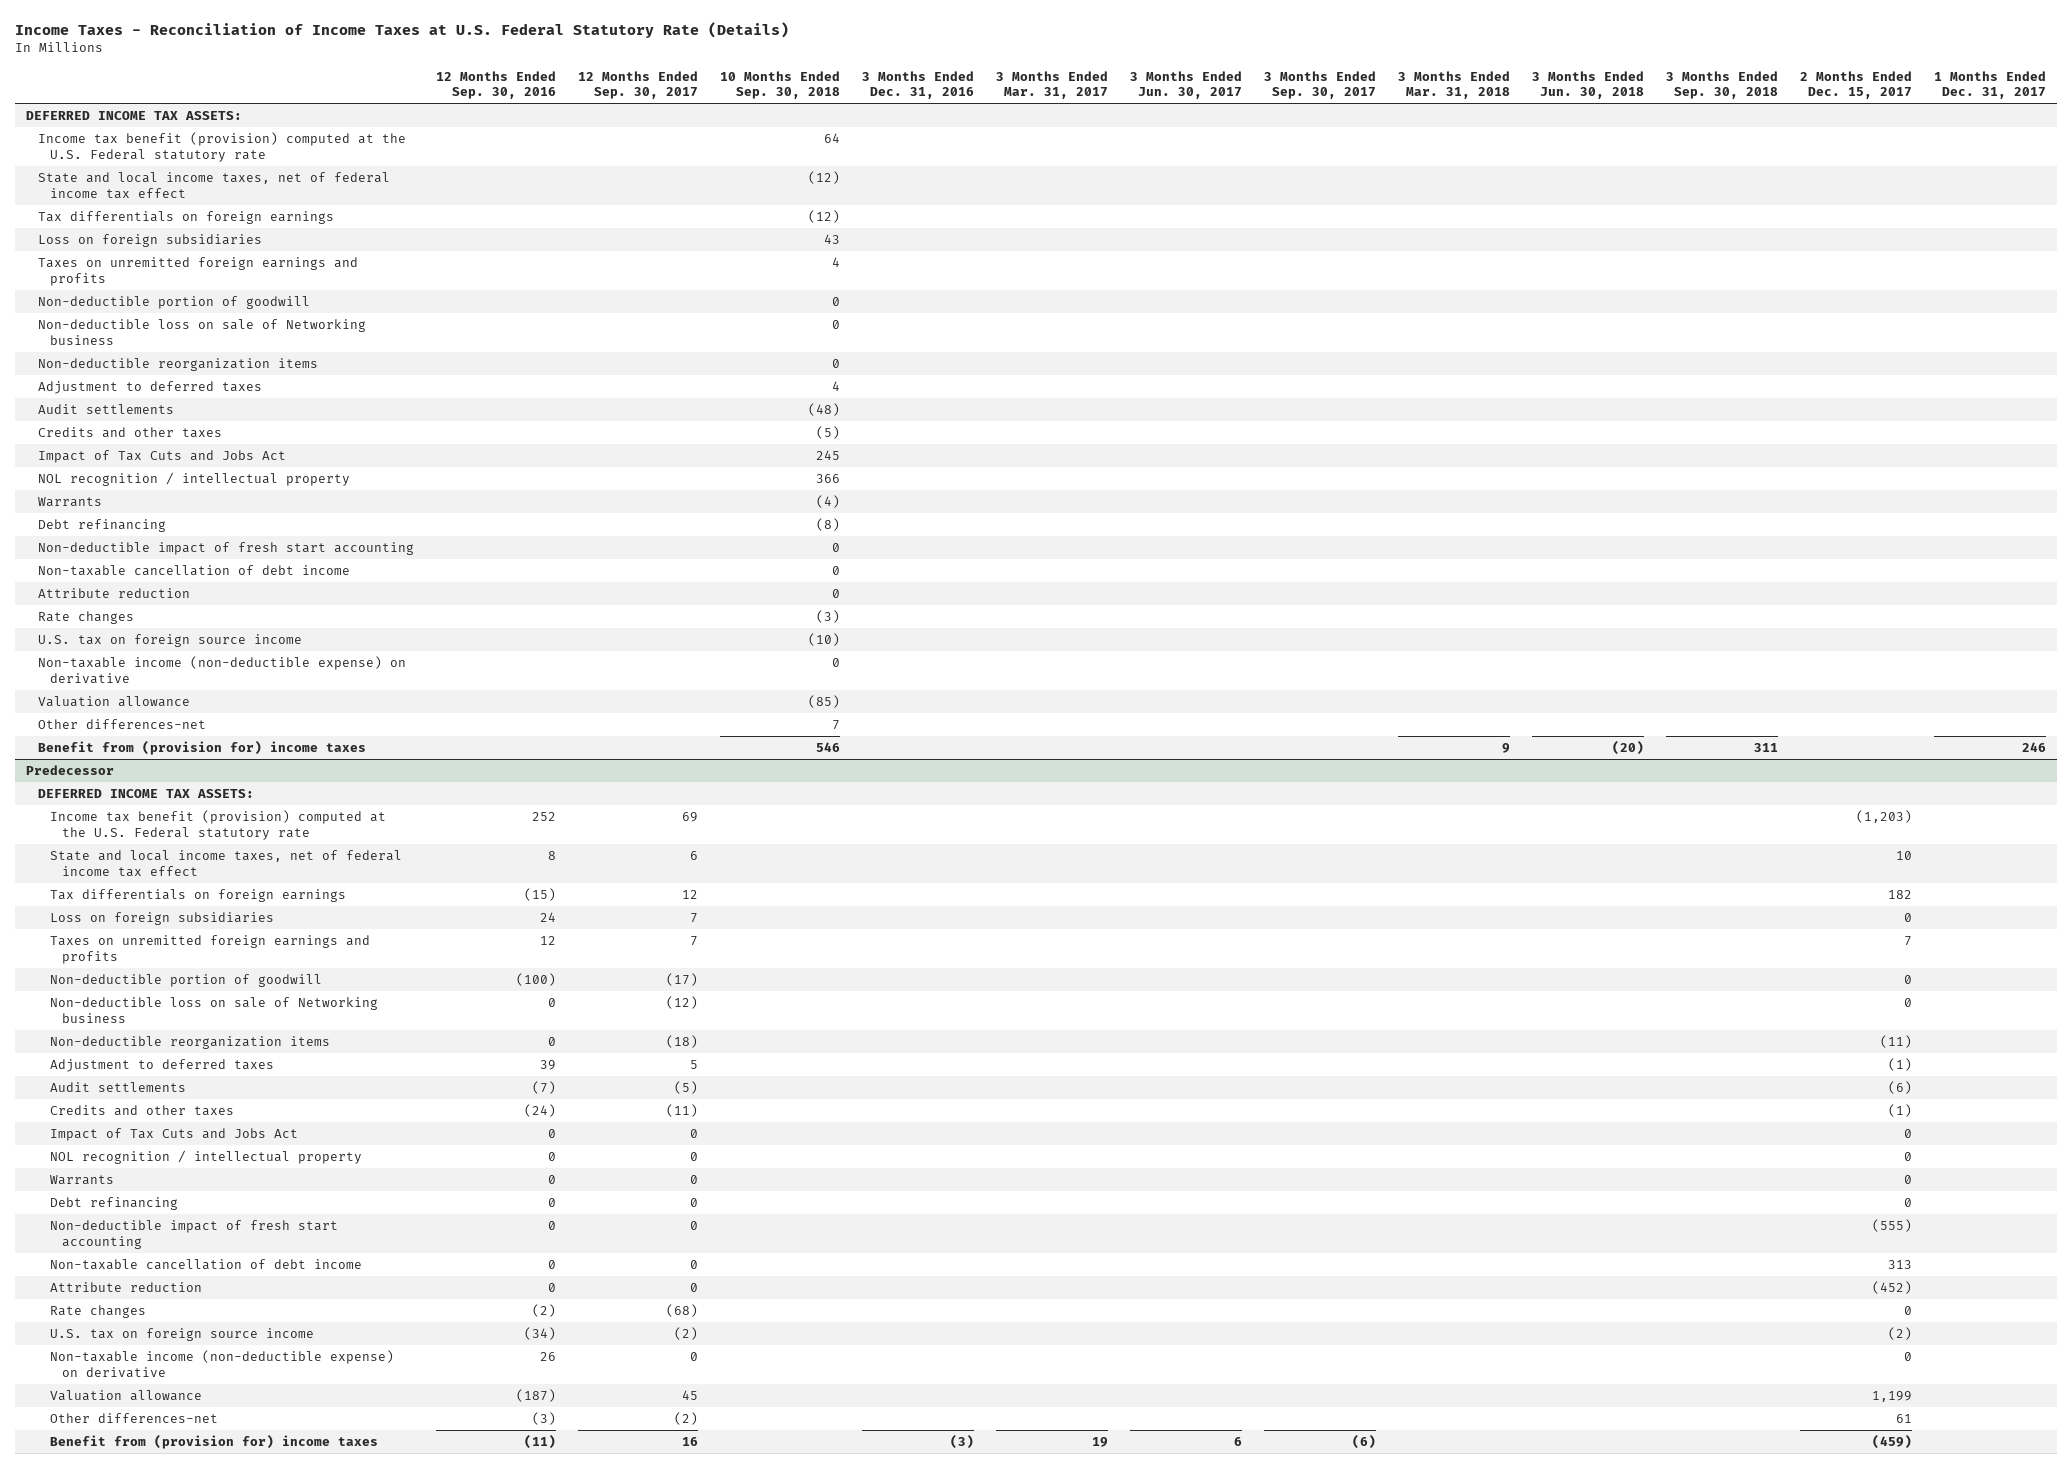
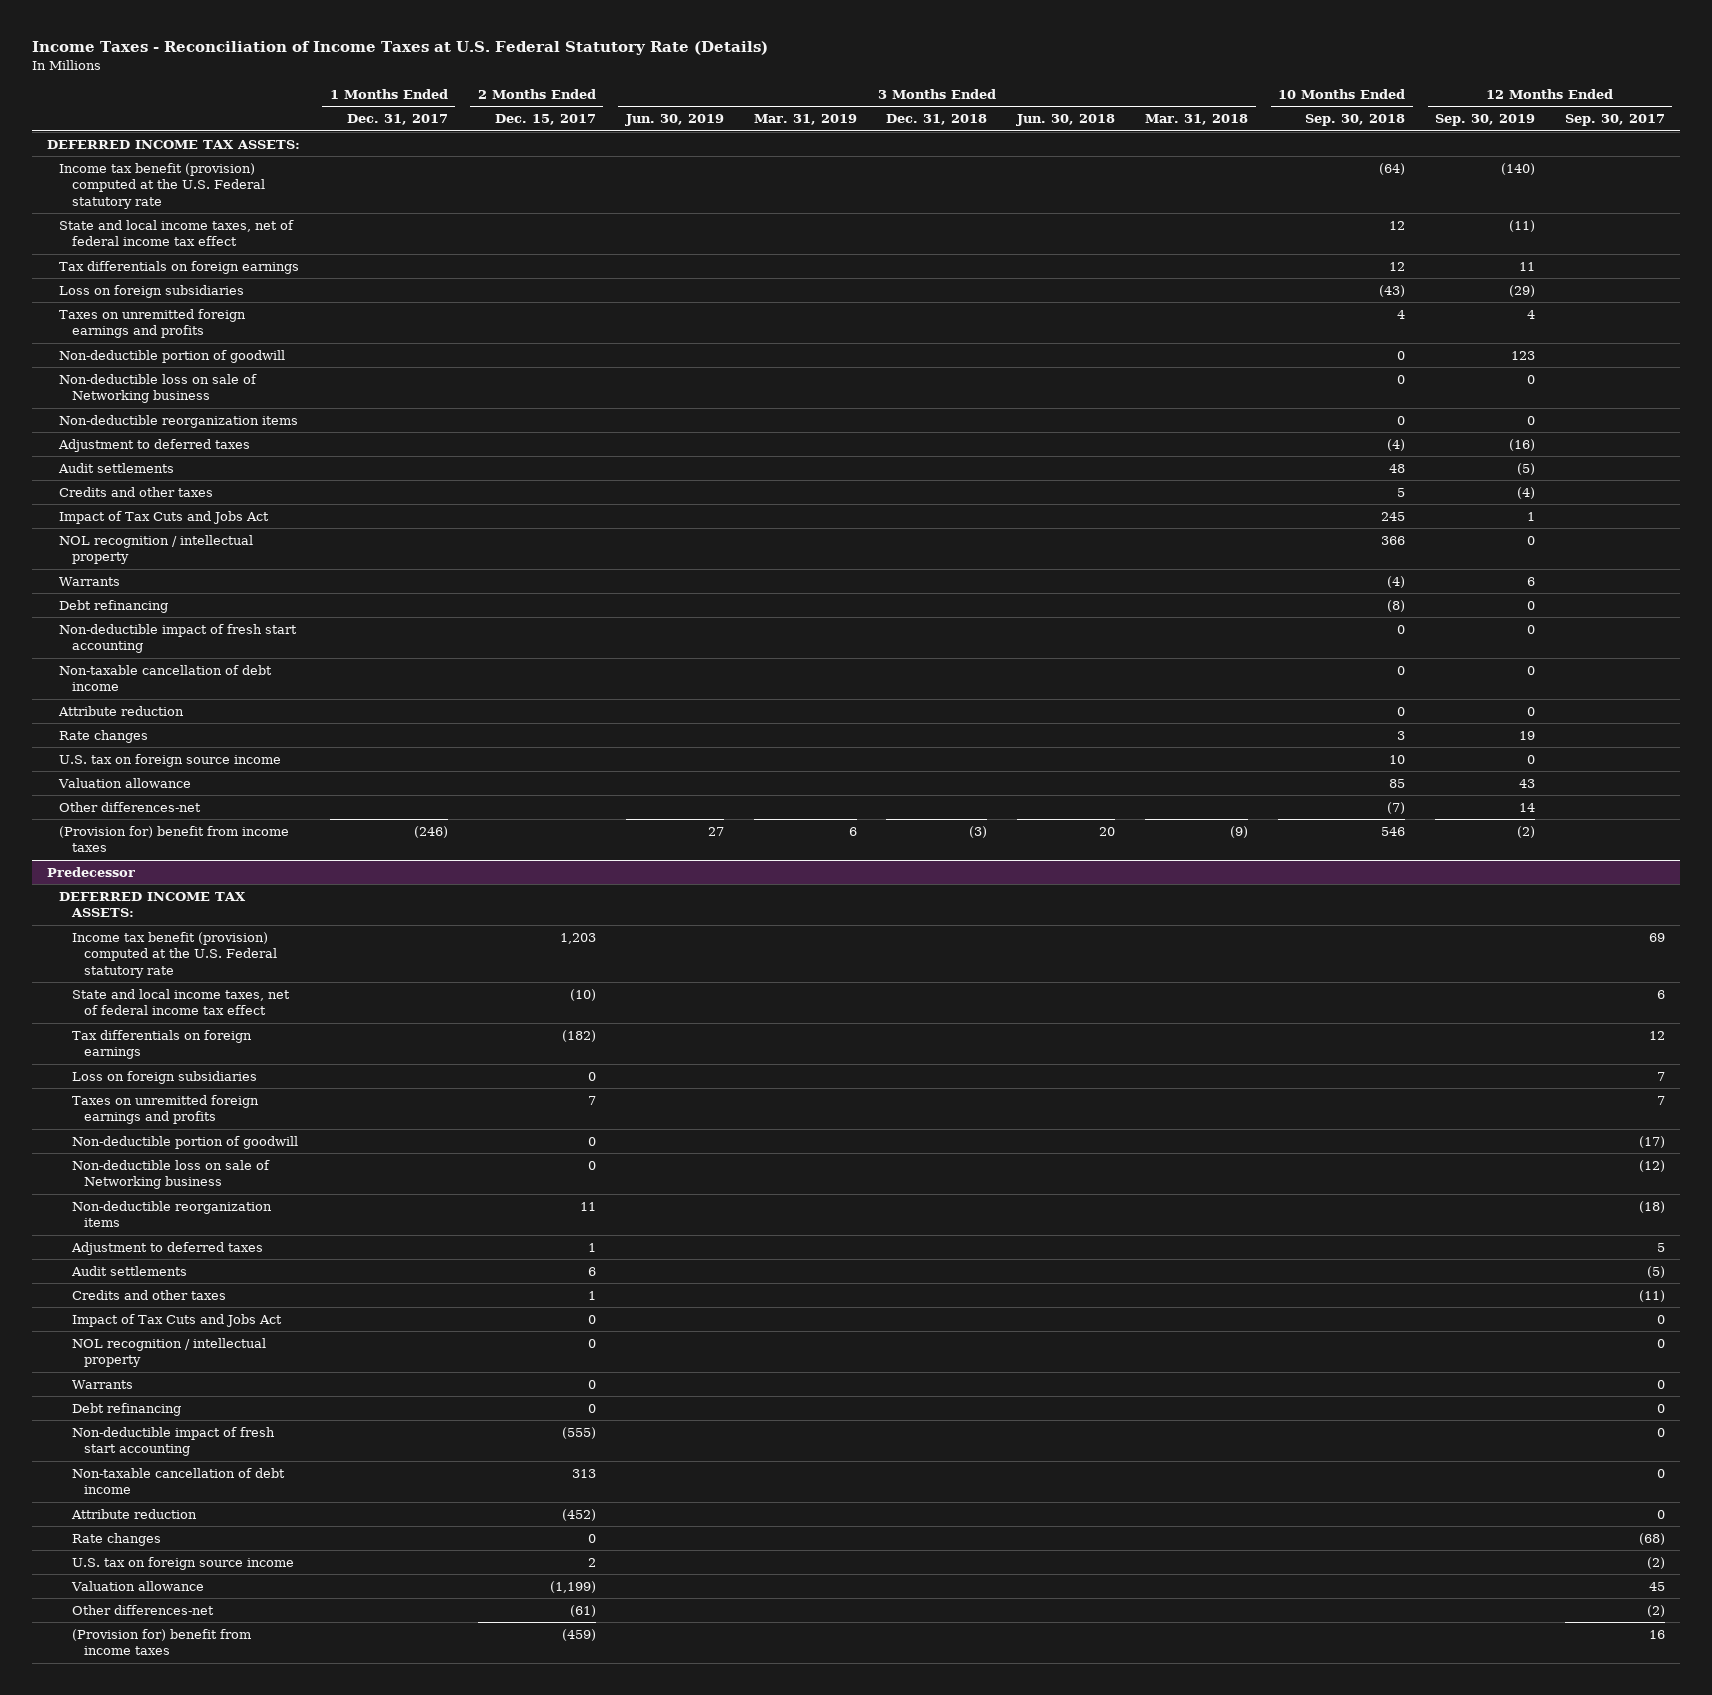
[436,70,557,100] 12 Months Ended Sep. 30, 2016 -> none
[862,70,975,100] 3 Months Ended Dec. 31, 2016 -> none
[996,70,1109,100] 3 Months Ended Mar. 31, 2017 -> none
[1130,70,1243,100] 3 Months Ended Jun. 30, 2017 -> none
[1264,70,1377,100] 3 Months Ended Sep. 30, 2017 -> none
[1665,70,1778,100] 3 Months Ended Sep. 30, 2018 -> none
none -> [624,114,724,127] Jun. 30, 2019
none -> [753,114,857,126] Mar. 31, 2019
none -> [886,114,988,126] Dec. 31, 2018
none -> [1435,114,1536,127] Sep. 30, 2019
[824,133,841,144] 64 -> [1379,162,1406,175] (64)
[808,171,841,185] (12) -> [1389,220,1406,230] 12
[808,210,841,224] (12) -> [1389,261,1406,271] 12
[824,234,841,245] 43 -> [1379,284,1406,297] (43)
[832,381,841,392] 4 -> [1387,438,1406,451] (4)
[808,403,841,417] (48) -> [1389,463,1406,473] 48
[816,426,841,440] (5) -> [1397,487,1406,497] 5
[38,656,407,684] Non-taxable income (non-deductible expense) on derivative -> none
[816,610,841,624] (3) -> [1397,730,1406,740] 3
[808,633,841,647] (10) -> [1389,754,1406,764] 10
[808,695,841,709] (85) -> [1389,778,1406,788] 85
[832,720,841,731] 7 -> [1387,801,1406,814] (7)
[38,741,367,756] Benefit from (provision for) income taxes -> [59,825,290,853] (Provision for) benefit from income taxes
[1501,743,1510,754] 9 -> [1230,825,1249,838] (9)
[1611,741,1644,756] (20) -> [1099,826,1116,836] 20
[2021,742,2046,753] 246 -> [413,825,448,838] (246)
[1855,810,1912,824] (1,203) -> [559,932,596,944] 1,203
[1895,851,1912,861] 10 -> [569,988,596,1001] (10)
[1887,890,1912,900] 182 -> [561,1029,596,1042] (182)
[1879,1035,1912,1049] (11) -> [579,1201,596,1211] 11
[1887,1058,1912,1072] (1) -> [587,1242,596,1252] 1
[1887,1081,1912,1095] (6) -> [587,1266,596,1276] 6
[1887,1104,1912,1118] (1) -> [587,1290,596,1300] 1
[50,1350,395,1378] Non-taxable income (non-deductible expense) on derivative -> none
[1887,1327,1912,1341] (2) -> [587,1557,596,1567] 2
[1871,1391,1912,1403] 1,199 -> [549,1580,596,1593] (1,199)
[1895,1414,1912,1424] 61 -> [569,1604,596,1617] (61)
[50,1435,379,1450] Benefit from (provision for) income taxes -> [71,1628,251,1656] (Provision for) benefit from income taxes

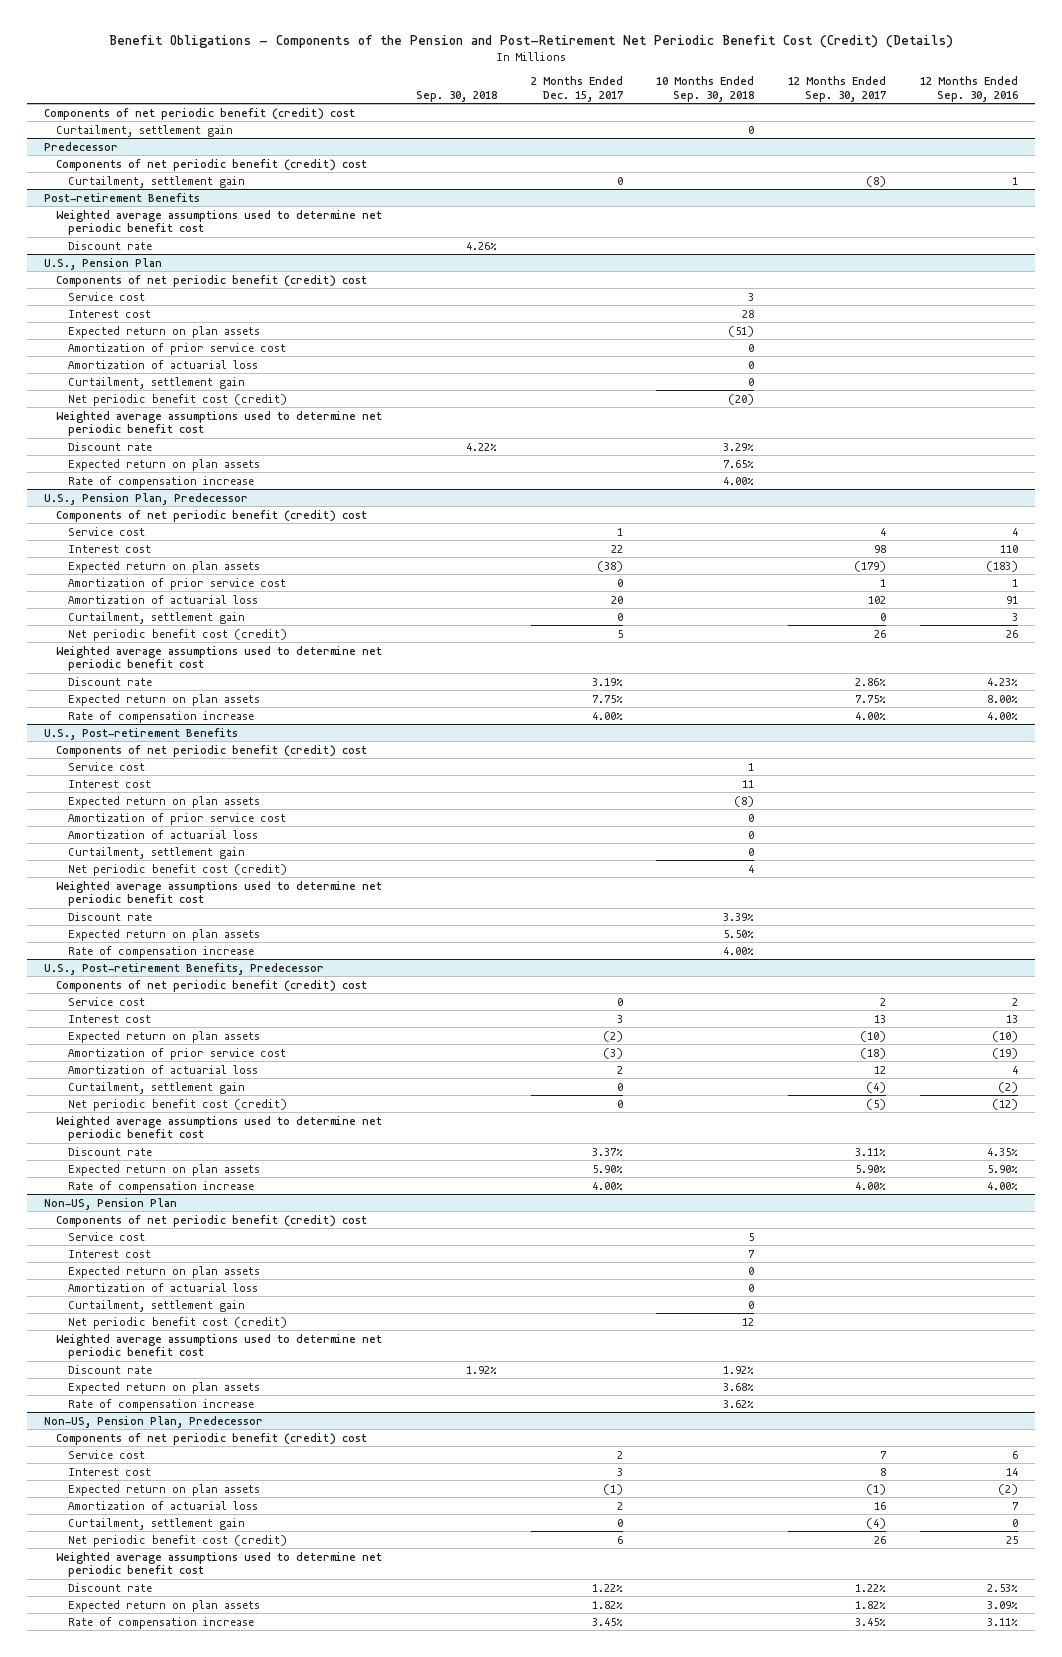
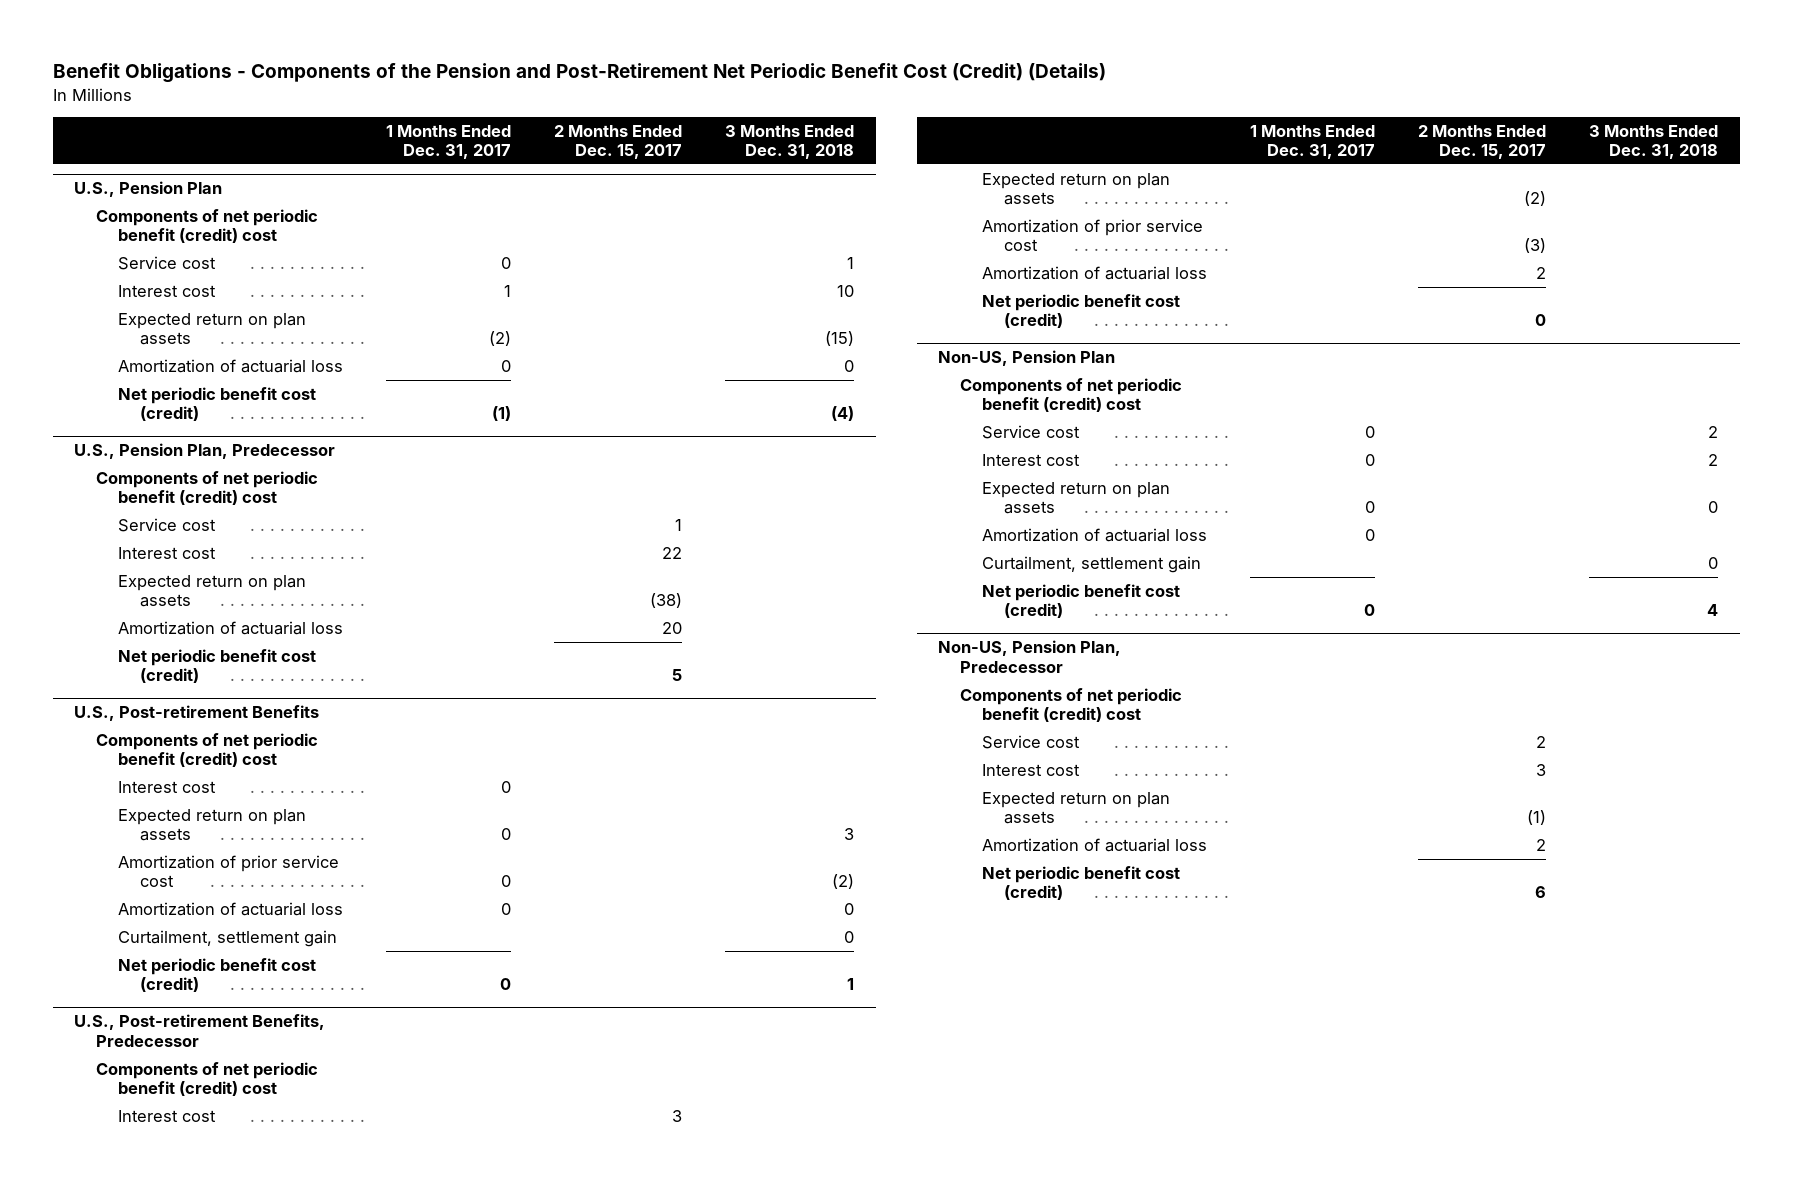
[415,90,497,102] Sep. 30, 2018 -> none
[656,76,755,102] 10 Months Ended Sep. 30, 2018 -> none
[788,76,887,102] 12 Months Ended Sep. 30, 2017 -> none
[919,76,1018,102] 12 Months Ended Sep. 30, 2016 -> none
none -> [386,124,512,160] 1 Months Ended Dec. 31, 2017
none -> [725,124,855,160] 3 Months Ended Dec. 31, 2018
[43,107,355,120] Components of net periodic benefit (credit) cost -> none
[56,124,234,137] Curtailment, settlement gain -> none
[43,141,118,151] Predecessor -> none
[56,158,368,171] Components of net periodic benefit (credit) cost -> none
[68,175,246,188] Curtailment, settlement gain -> none
[43,192,200,202] Post-retirement Benefits -> none
[56,209,383,236] Weighted average assumptions used to determine net periodic benefit cost -> none
[68,240,153,250] Discount rate -> none
[68,342,287,355] Amortization of prior service cost -> none
[68,376,246,389] Curtailment, settlement gain -> none
[56,410,383,437] Weighted average assumptions used to determine net periodic benefit cost -> none
[68,441,153,451] Discount rate -> none
[68,458,261,471] Expected return on plan assets -> none
[68,475,255,488] Rate of compensation increase -> none
[68,577,287,590] Amortization of prior service cost -> none
[68,611,246,624] Curtailment, settlement gain -> none
[56,645,383,672] Weighted average assumptions used to determine net periodic benefit cost -> none
[68,676,153,686] Discount rate -> none
[68,693,261,706] Expected return on plan assets -> none
[68,710,255,723] Rate of compensation increase -> none
[68,761,146,771] Service cost -> none
[56,880,383,907] Weighted average assumptions used to determine net periodic benefit cost -> none
[68,911,153,921] Discount rate -> none
[68,928,261,941] Expected return on plan assets -> none
[68,945,255,958] Rate of compensation increase -> none
[68,996,146,1006] Service cost -> none
[68,1081,246,1094] Curtailment, settlement gain -> none
[56,1115,383,1142] Weighted average assumptions used to determine net periodic benefit cost -> none
[68,1146,153,1156] Discount rate -> none
[68,1163,261,1176] Expected return on plan assets -> none
[68,1180,255,1193] Rate of compensation increase -> none
[56,1333,383,1360] Weighted average assumptions used to determine net periodic benefit cost -> none
[68,1364,153,1374] Discount rate -> none
[68,1381,261,1394] Expected return on plan assets -> none
[68,1398,255,1411] Rate of compensation increase -> none
[68,1517,246,1530] Curtailment, settlement gain -> none
[56,1551,383,1578] Weighted average assumptions used to determine net periodic benefit cost -> none
[68,1582,153,1592] Discount rate -> none
[68,1599,261,1612] Expected return on plan assets -> none
[68,1616,255,1629] Rate of compensation increase -> none

